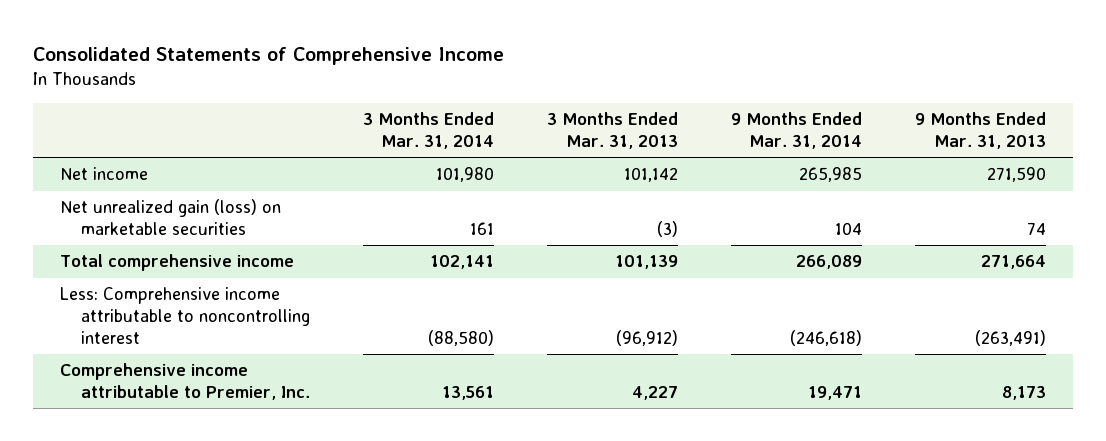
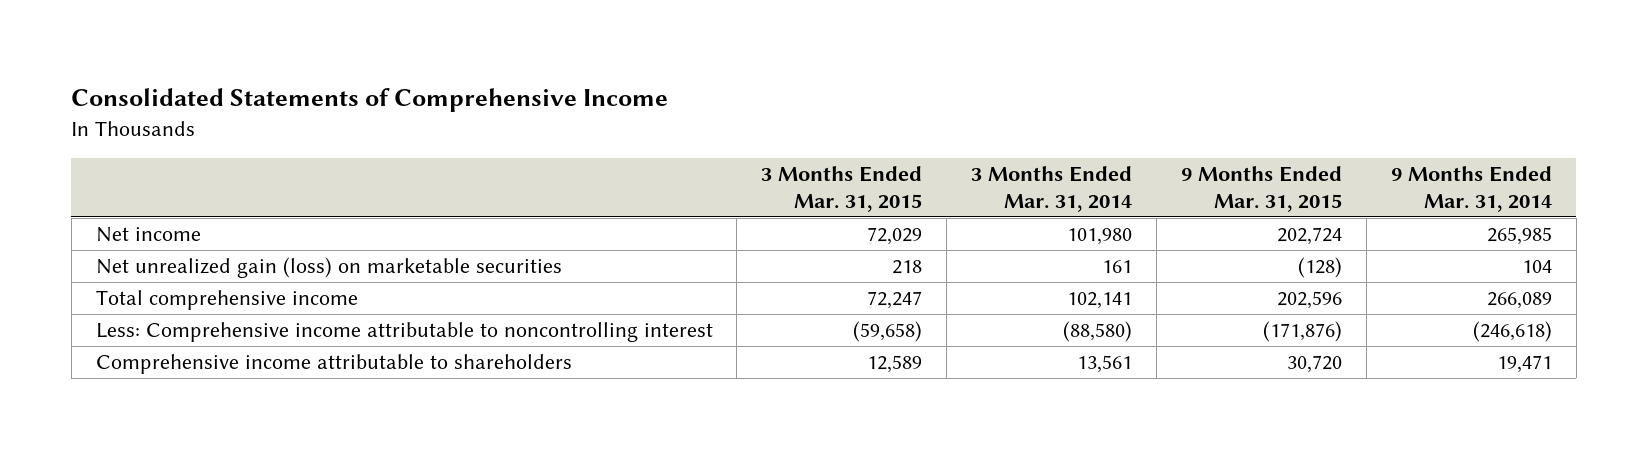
[547,112,679,150] 3 Months Ended Mar. 31, 2013 -> none
[915,112,1047,150] 9 Months Ended Mar. 31, 2013 -> none
none -> [761,166,923,212] 3 Months Ended Mar. 31, 2015
none -> [1180,166,1342,212] 9 Months Ended Mar. 31, 2015
[59,363,311,401] Comprehensive income attributable to Premier, Inc. -> [95,354,572,375] Comprehensive income attributable to shareholders

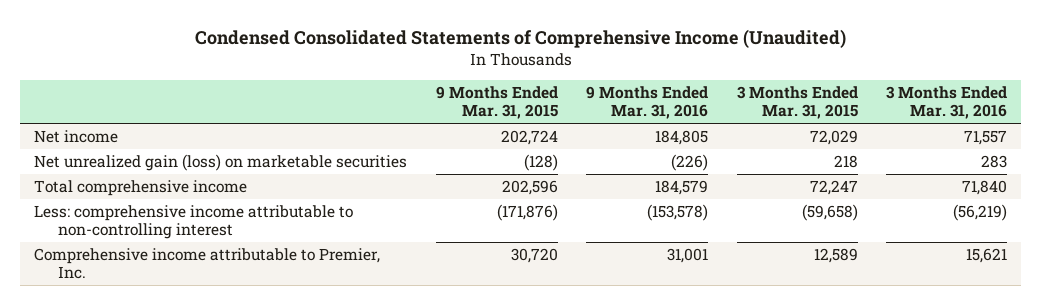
[71,87,669,112] Consolidated Statements of Comprehensive Income -> [194,28,846,48] Condensed Consolidated Statements of Comprehensive Income (Unaudited)
[971,166,1133,212] 3 Months Ended Mar. 31, 2014 -> none
[1390,166,1552,212] 9 Months Ended Mar. 31, 2014 -> none
none -> [586,86,709,120] 9 Months Ended Mar. 31, 2016
none -> [886,86,1008,120] 3 Months Ended Mar. 31, 2016
[95,322,713,343] Less: Comprehensive income attributable to noncontrolling interest -> [34,205,354,240] Less: comprehensive income attributable to non-controlling interest
[95,354,572,375] Comprehensive income attributable to shareholders -> [34,248,381,280] Comprehensive income attributable to Premier, Inc.

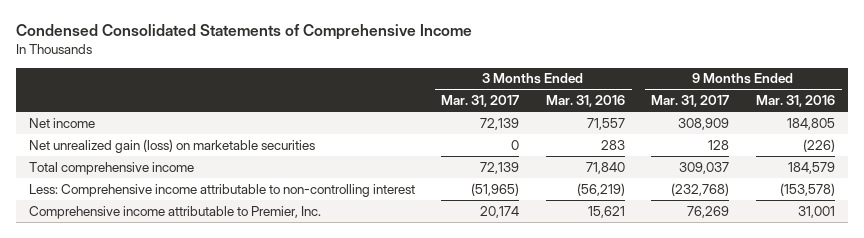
[194,28,846,48] Condensed Consolidated Statements of Comprehensive Income (Unaudited) -> [15,24,472,41] Condensed Consolidated Statements of Comprehensive Income
[435,86,558,120] 9 Months Ended Mar. 31, 2015 -> none
[736,86,858,120] 3 Months Ended Mar. 31, 2015 -> none
none -> [441,95,520,108] Mar. 31, 2017
none -> [651,95,730,108] Mar. 31, 2017
[34,205,354,240] Less: comprehensive income attributable to non-controlling interest -> [28,183,415,197] Less: Comprehensive income attributable to non-controlling interest

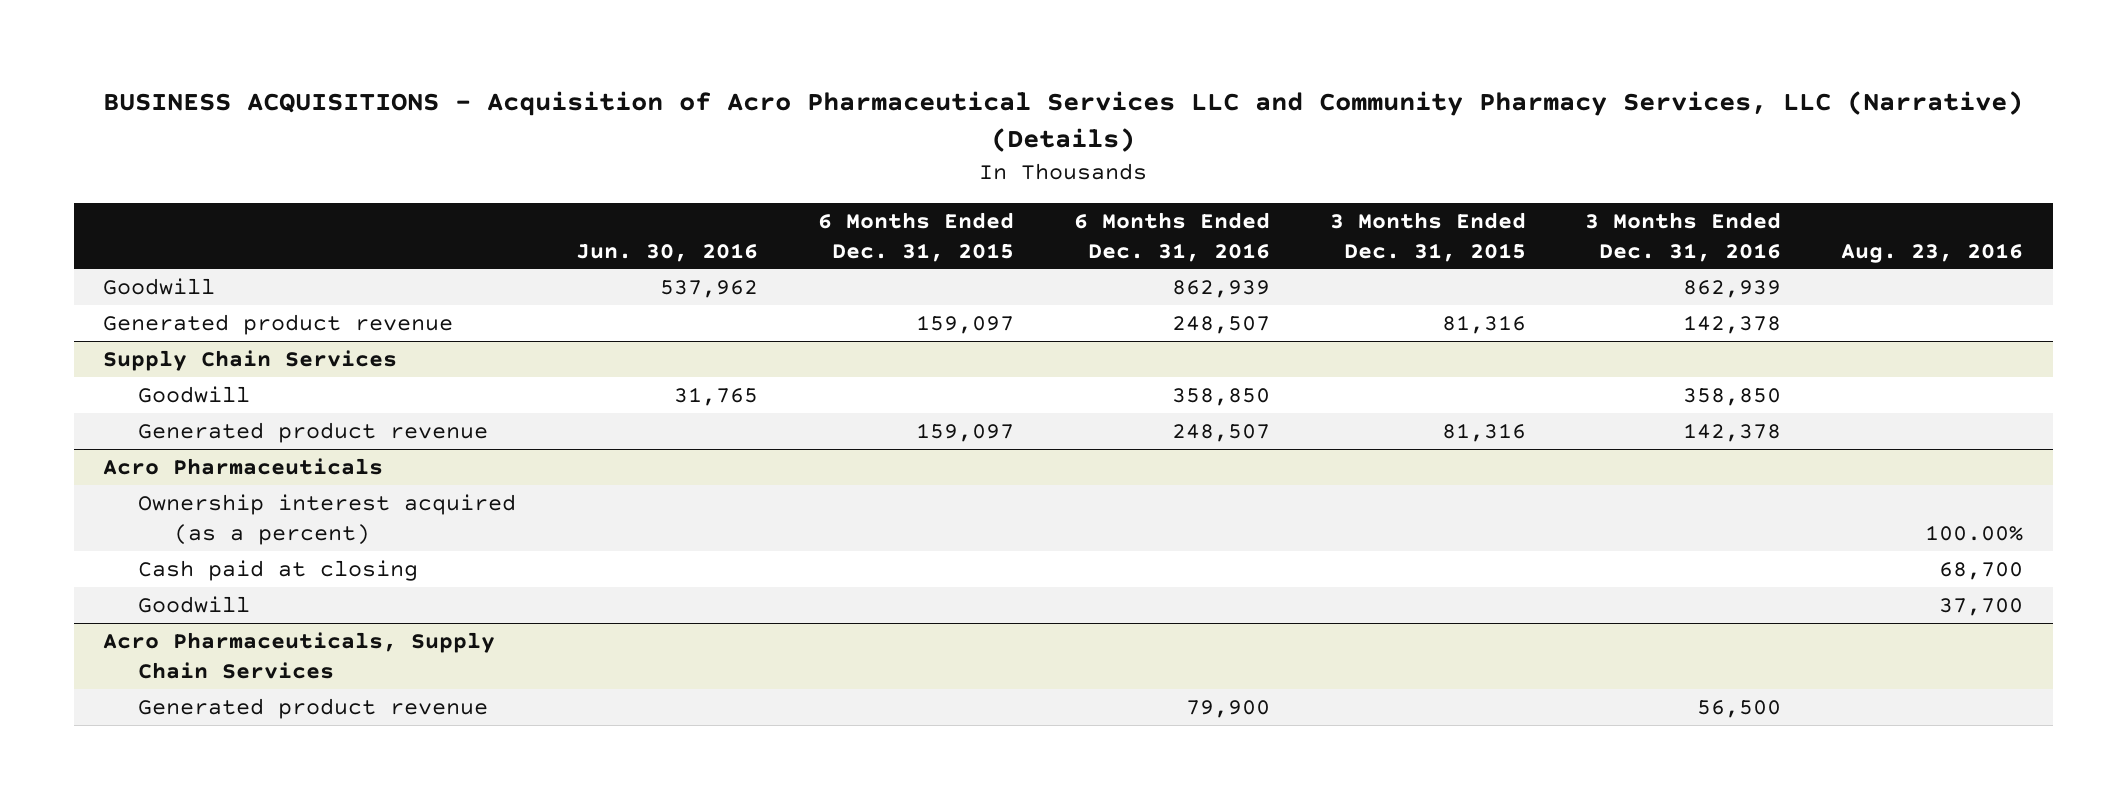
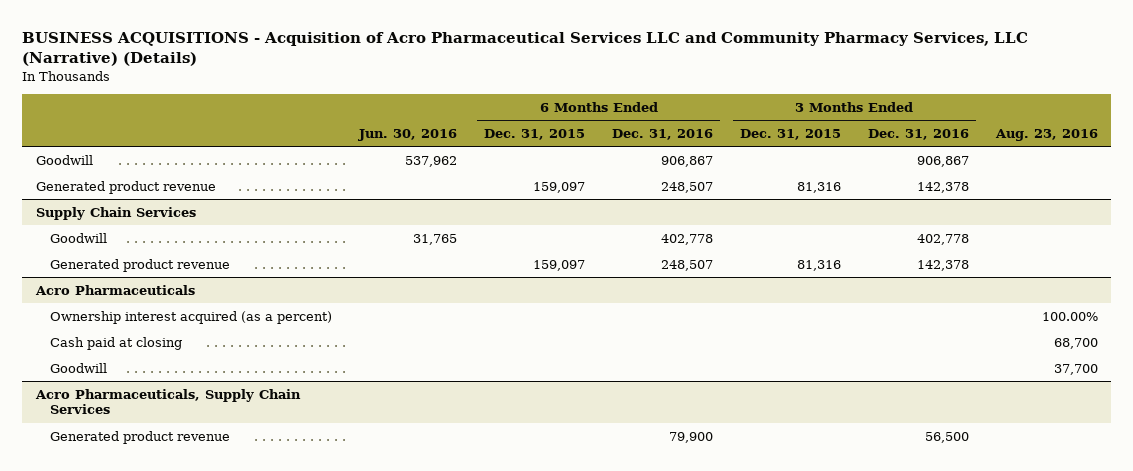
[1171,279,1270,298] 862,939 -> [661,155,714,167] 906,867
[1683,279,1782,298] 862,939 -> [916,155,969,167] 906,867
[1171,387,1270,406] 358,850 -> [661,233,714,245] 402,778
[1683,387,1782,406] 358,850 -> [916,233,969,245] 402,778

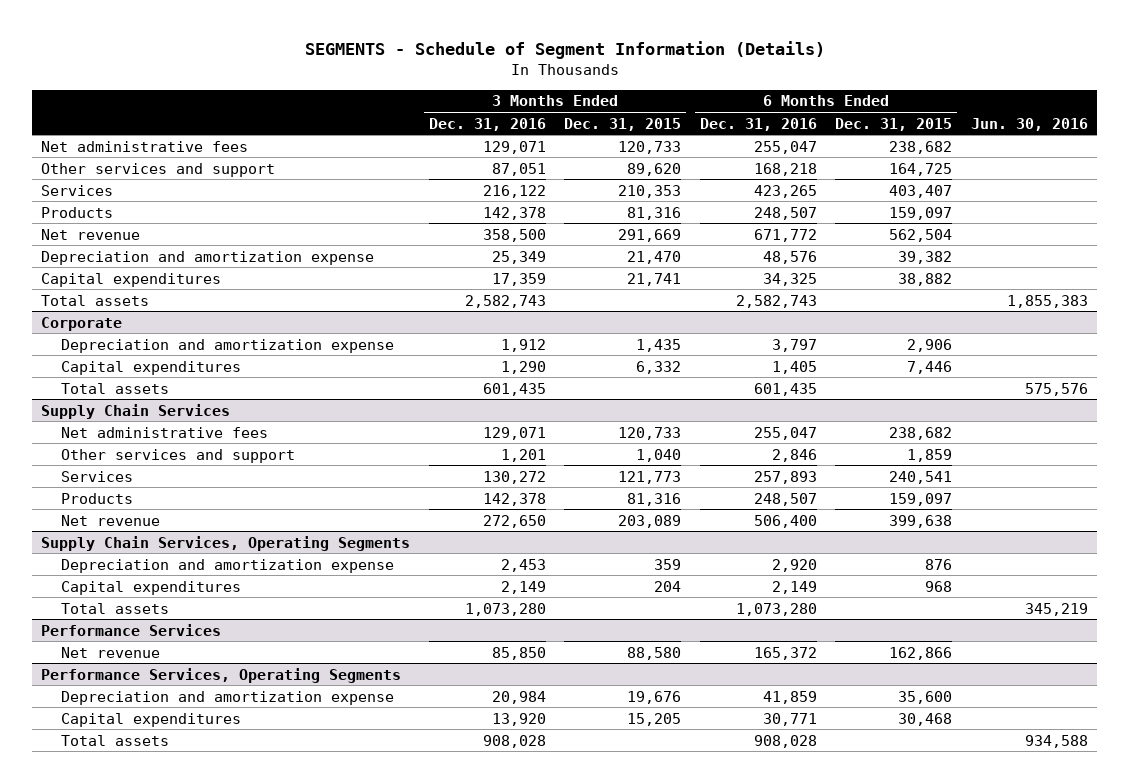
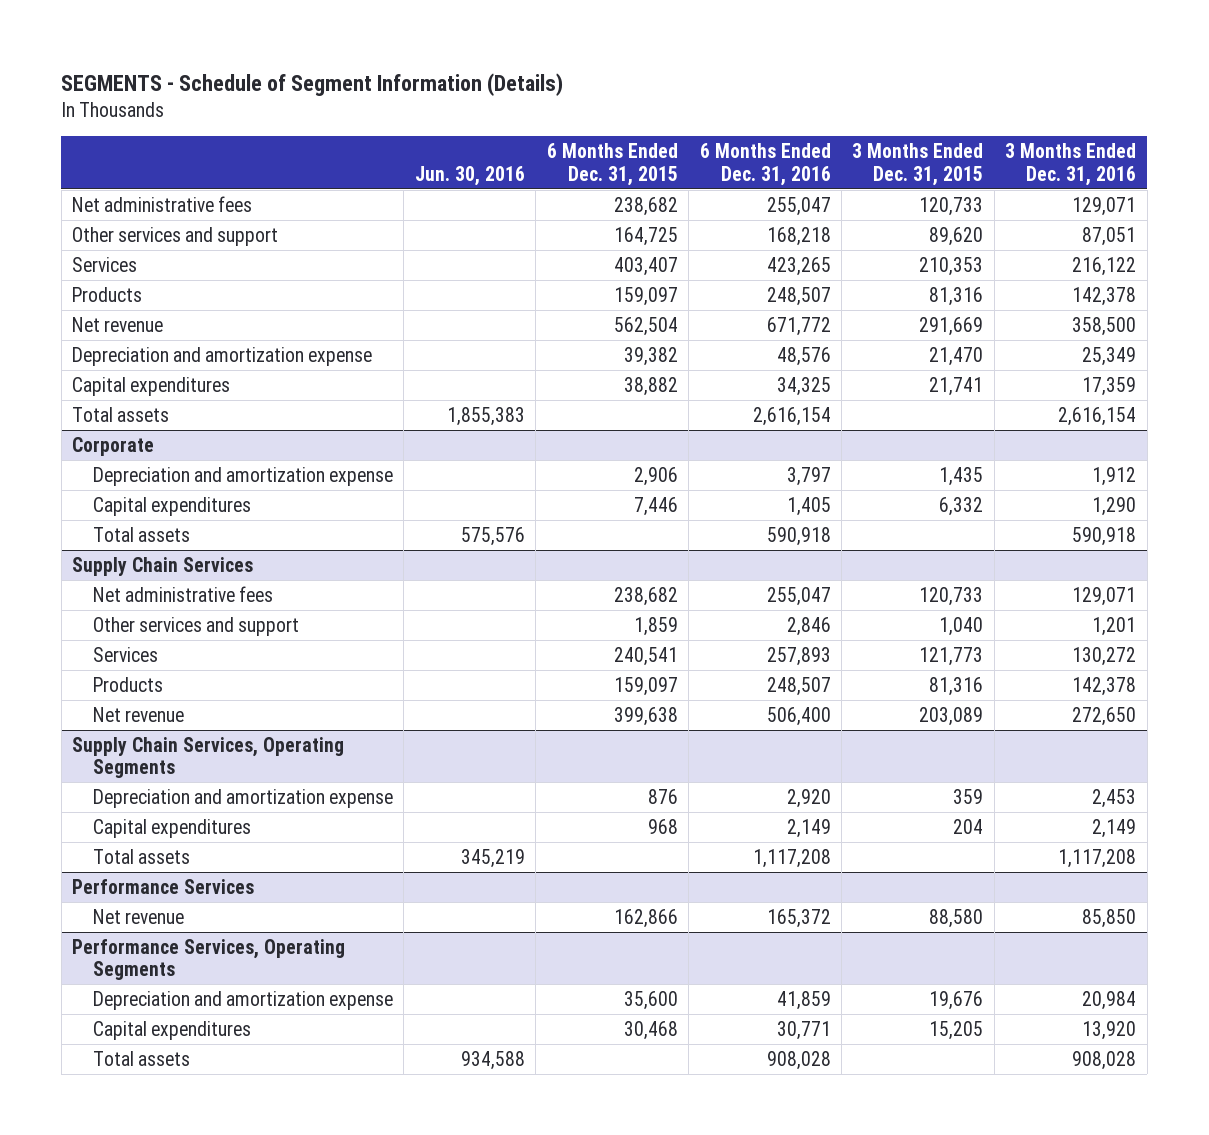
[464,294,546,308] 2,582,743 -> [1058,406,1137,426] 2,616,154
[735,294,817,308] 2,582,743 -> [752,406,831,426] 2,616,154
[482,382,546,396] 601,435 -> [1072,526,1137,546] 590,918
[753,382,817,396] 601,435 -> [766,526,831,546] 590,918
[464,602,546,616] 1,073,280 -> [1058,848,1137,868] 1,117,208
[735,602,817,616] 1,073,280 -> [752,848,831,868] 1,117,208

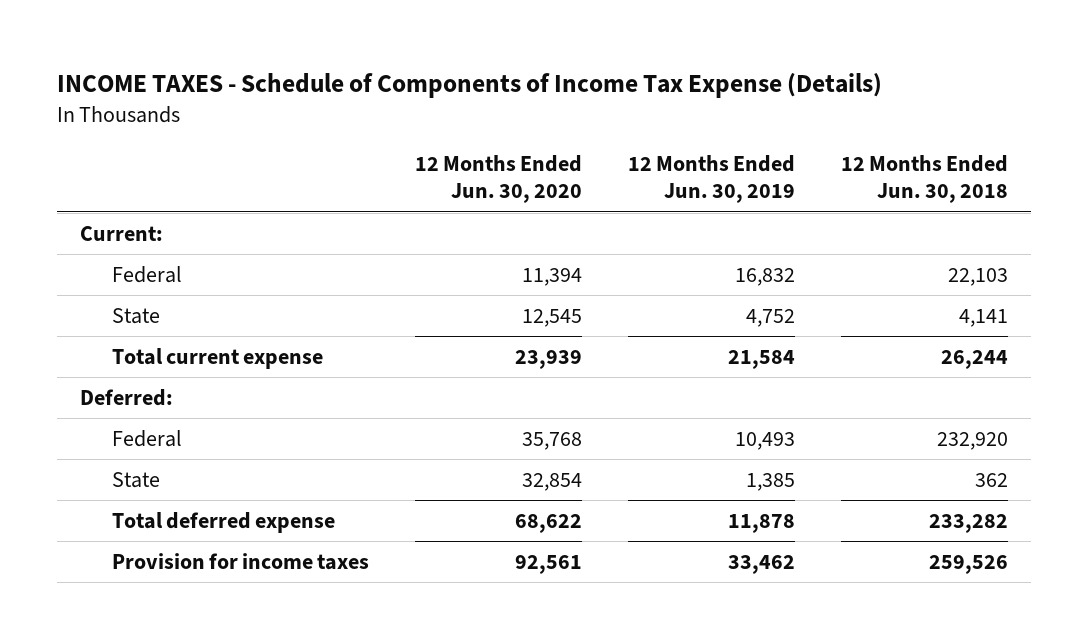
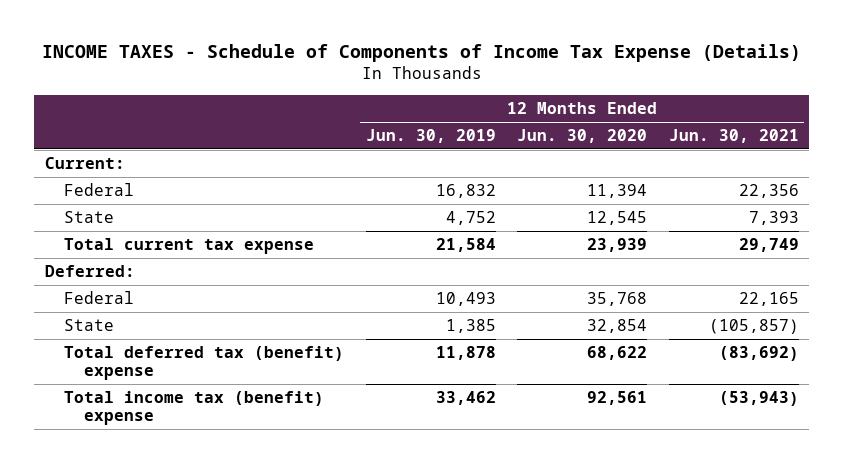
[841,155,1009,204] 12 Months Ended Jun. 30, 2018 -> none
none -> [668,129,799,144] Jun. 30, 2021
[112,347,324,369] Total current expense -> [64,238,315,255] Total current tax expense
[112,511,336,533] Total deferred expense -> [64,346,345,381] Total deferred tax (benefit) expense
[112,552,370,570] Provision for income taxes -> [64,391,325,426] Total income tax (benefit) expense

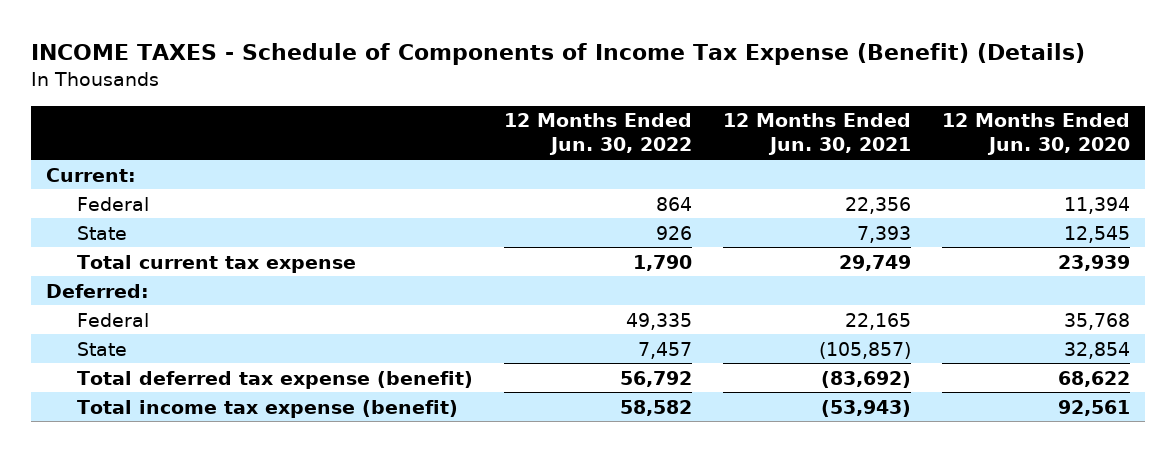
[41,44,801,63] INCOME TAXES - Schedule of Components of Income Tax Expense (Details) -> [30,43,1085,66] INCOME TAXES - Schedule of Components of Income Tax Expense (Benefit) (Details)
[365,129,496,144] Jun. 30, 2019 -> none
none -> [503,113,692,156] 12 Months Ended Jun. 30, 2022
[64,346,345,381] Total deferred tax (benefit) expense -> [76,370,473,389] Total deferred tax expense (benefit)
[64,391,325,426] Total income tax (benefit) expense -> [76,399,458,418] Total income tax expense (benefit)

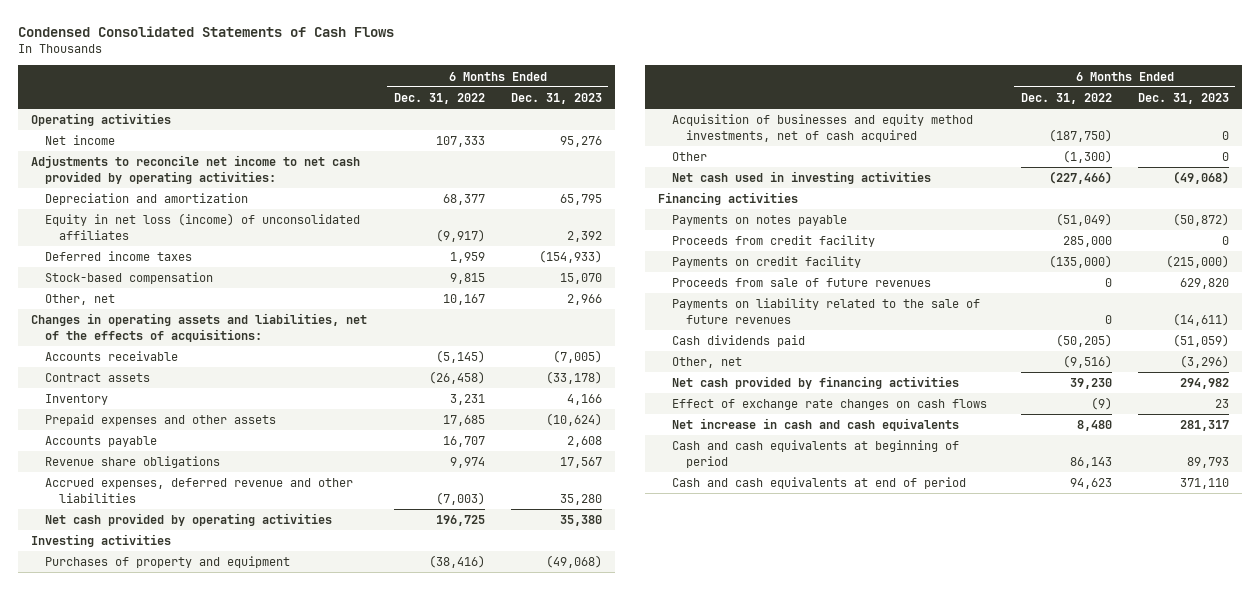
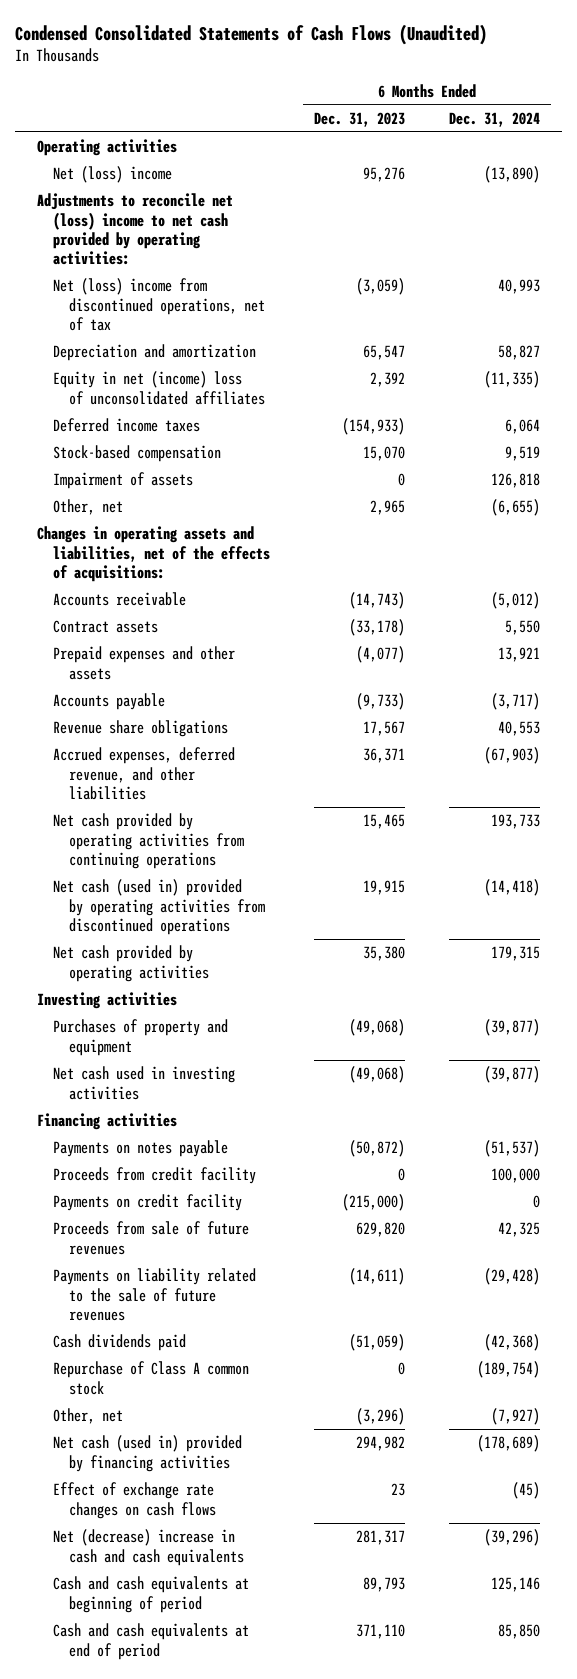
[18,26,395,38] Condensed Consolidated Statements of Cash Flows -> [14,23,487,45] Condensed Consolidated Statements of Cash Flows (Unaudited)
[393,93,485,105] Dec. 31, 2022 -> none
none -> [449,111,541,127] Dec. 31, 2024
[45,135,116,146] Net income -> [53,166,173,184] Net (loss) income
[31,155,361,184] Adjustments to reconcile net income to net cash provided by operating activities: -> [36,193,233,266] Adjustments to reconcile net (loss) income to net cash provided by operating activities:
none -> [53,278,266,331] Net (loss) income from discontinued operations, net of tax
[559,194,602,206] 65,795 -> [363,345,406,361] 65,547
[45,213,361,240] Equity in net loss (income) of unconsolidated affiliates -> [53,371,266,405] Equity in net (income) loss of unconsolidated affiliates
none -> [53,472,194,490] Impairment of assets
[566,294,602,306] 2,966 -> [370,500,406,516] 2,965
[552,350,602,364] (7,005) -> [349,592,406,610] (14,743)
[45,394,109,406] Inventory -> none
[545,413,602,427] (10,624) -> [356,646,406,664] (4,077)
[566,436,602,448] 2,608 -> [356,693,406,711] (9,733)
[45,478,354,503] Accrued expenses, deferred revenue and other liabilities -> [53,747,236,800] Accrued expenses, deferred revenue, and other liabilities
[559,493,602,505] 35,280 -> [363,748,406,764] 36,371
none -> [53,813,245,869] Net cash provided by operating activities from continuing operations
none -> [53,879,266,935] Net cash (used in) provided by operating activities from discontinued operations
[672,114,974,142] Acquisition of businesses and equity method investments, net of cash acquired -> none
[672,152,708,162] Other -> none
none -> [53,1361,250,1395] Repurchase of Class A common stock
[672,376,960,390] Net cash provided by financing activities -> [53,1435,243,1472] Net cash (used in) provided by financing activities
[672,418,960,432] Net increase in cash and cash equivalents -> [53,1529,245,1566] Net (decrease) increase in cash and cash equivalents

